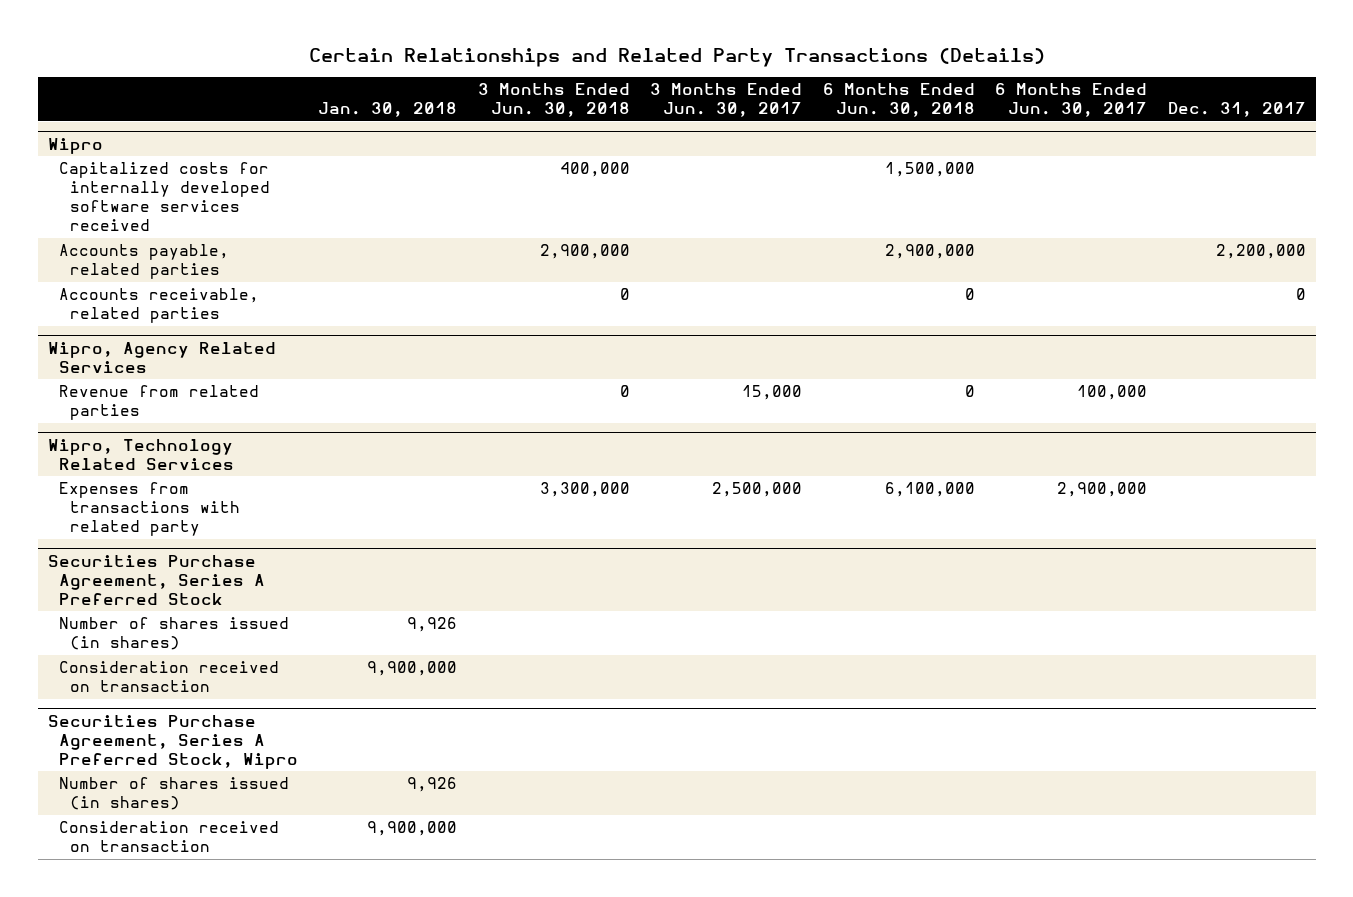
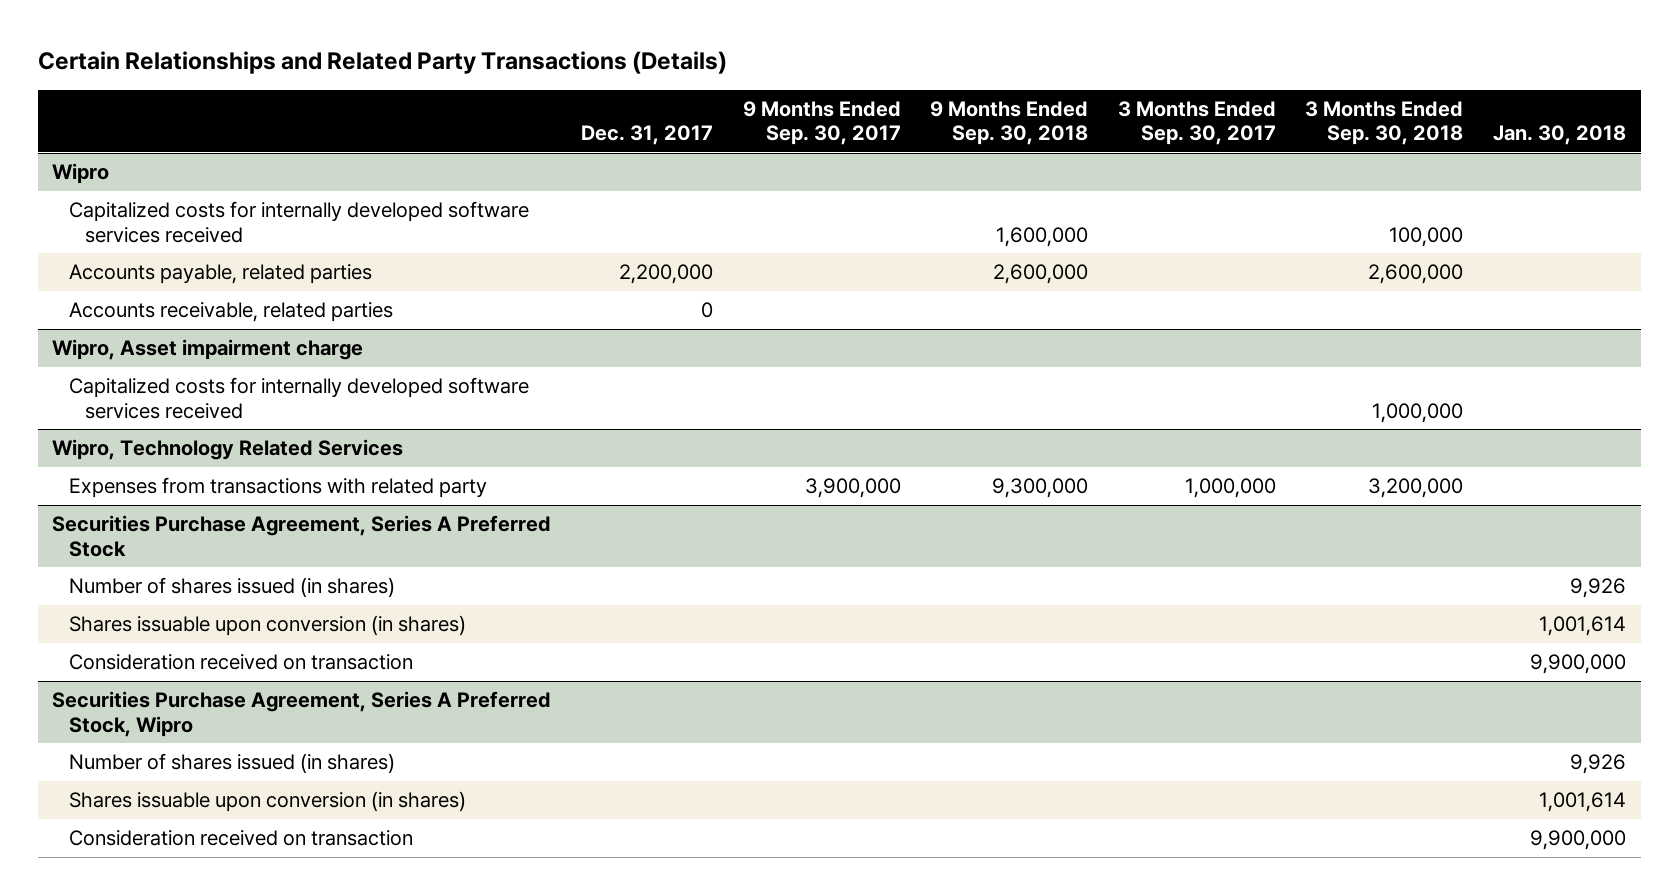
[477,83,630,118] 3 Months Ended Jun. 30, 2018 -> none
[650,83,803,118] 3 Months Ended Jun. 30, 2017 -> none
[822,83,975,118] 6 Months Ended Jun. 30, 2018 -> none
[995,83,1148,118] 6 Months Ended Jun. 30, 2017 -> none
none -> [742,100,901,146] 9 Months Ended Sep. 30, 2017
none -> [930,100,1089,146] 9 Months Ended Sep. 30, 2018
none -> [1117,100,1276,146] 3 Months Ended Sep. 30, 2017
none -> [1305,100,1464,146] 3 Months Ended Sep. 30, 2018
[47,341,276,373] Wipro, Agency Related Services -> none
[58,385,259,421] Revenue from related parties -> none
none -> [52,339,364,361] Wipro, Asset impairment charge
none -> [68,377,529,419] Capitalized costs for internally developed software services received
none -> [68,615,466,637] Shares issuable upon conversion (in shares)
none -> [68,791,466,813] Shares issuable upon conversion (in shares)

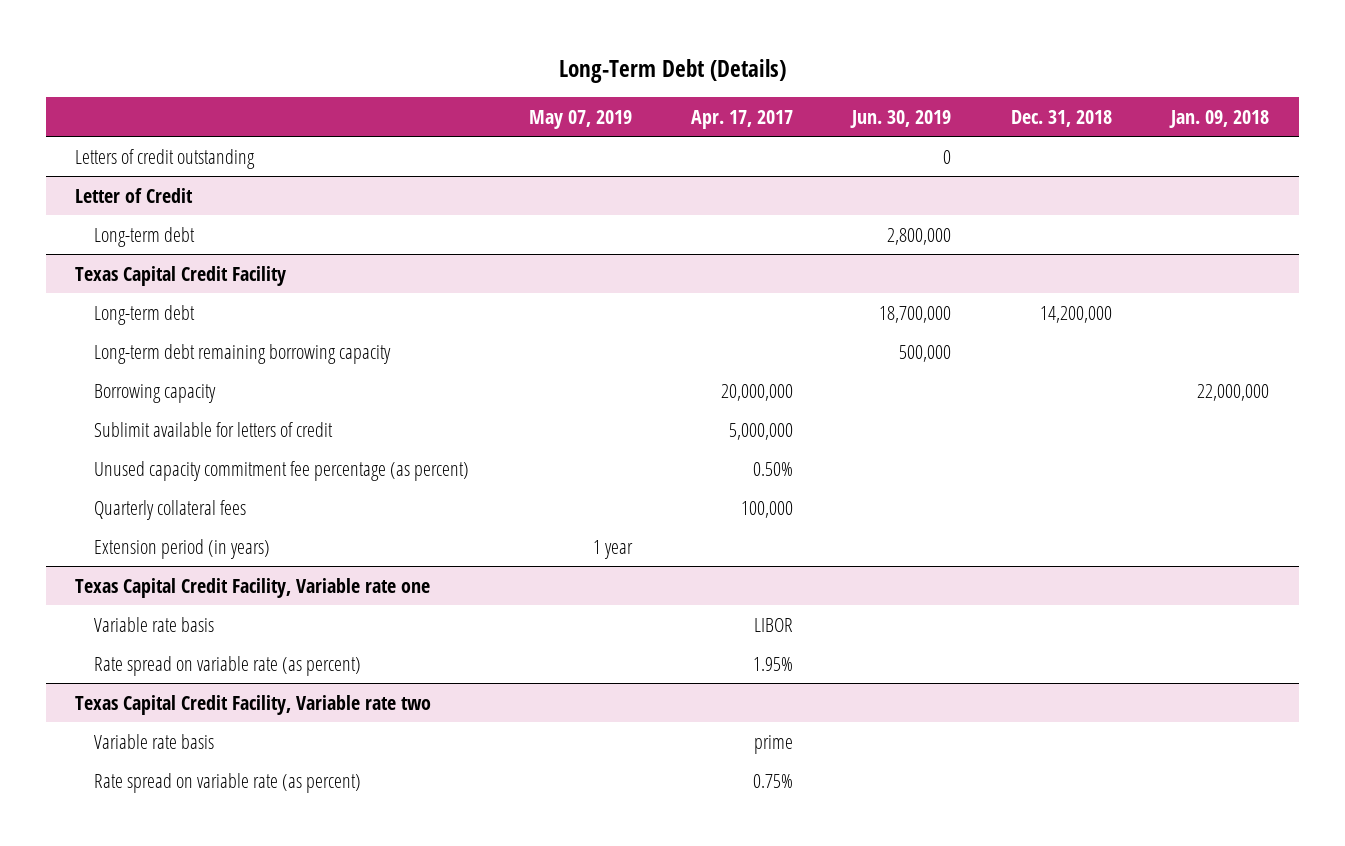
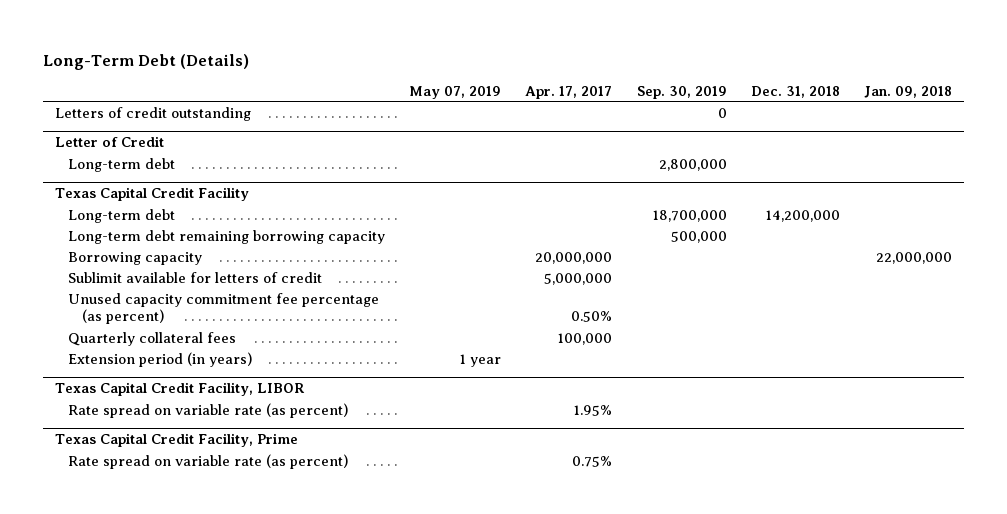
[850,109,952,128] Jun. 30, 2019 -> none
none -> [636,85,727,99] Sep. 30, 2019
[94,616,215,632] Variable rate basis -> none
[75,577,431,598] Texas Capital Credit Facility, Variable rate one -> [55,382,306,397] Texas Capital Credit Facility, LIBOR
[94,733,215,749] Variable rate basis -> none
[75,694,432,715] Texas Capital Credit Facility, Variable rate two -> [55,433,299,448] Texas Capital Credit Facility, Prime

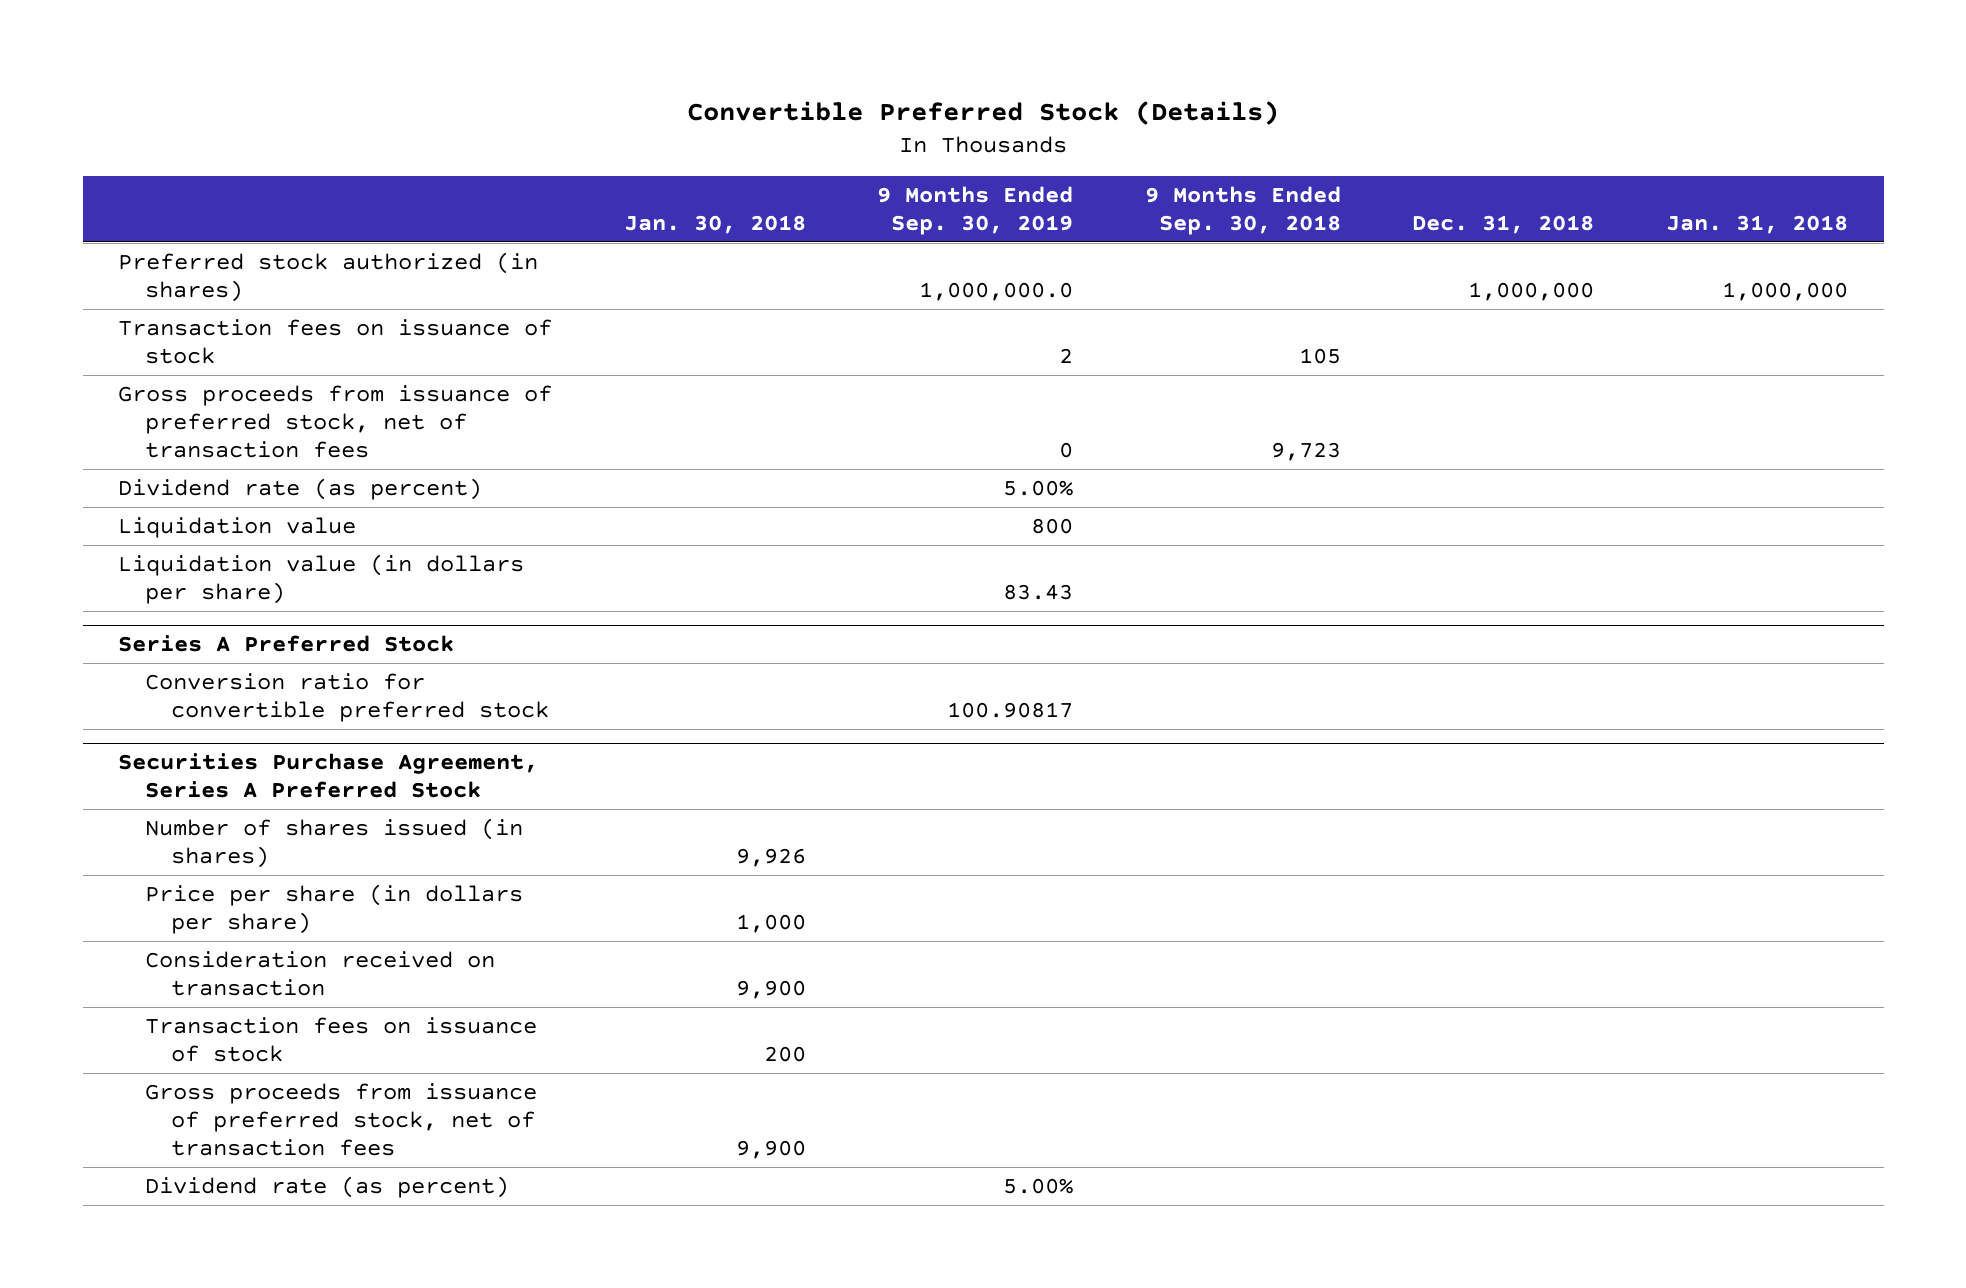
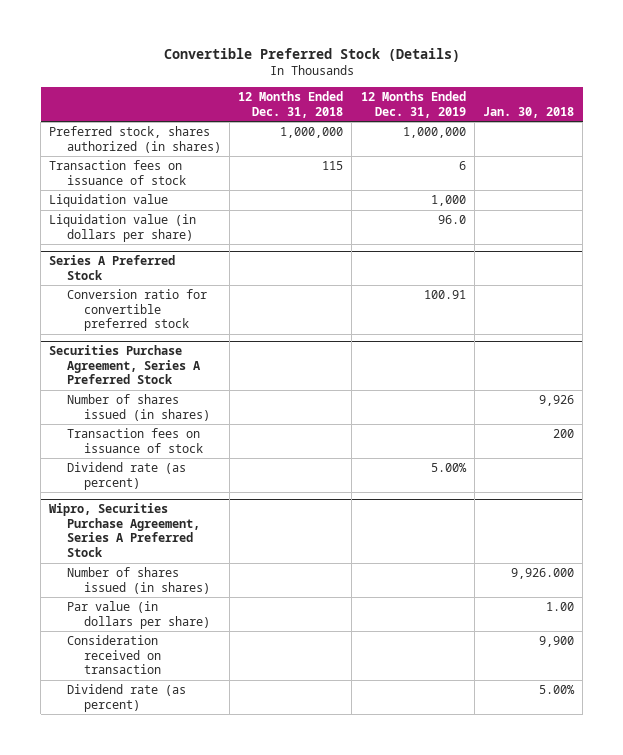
[877,185,1074,235] 9 Months Ended Sep. 30, 2019 -> none
[1144,185,1341,235] 9 Months Ended Sep. 30, 2018 -> none
[1412,214,1595,234] Dec. 31, 2018 -> none
[1665,214,1848,234] Jan. 31, 2018 -> none
none -> [238,91,344,118] 12 Months Ended Dec. 31, 2018
none -> [360,91,466,118] 12 Months Ended Dec. 31, 2019
[118,251,539,303] Preferred stock authorized (in shares) -> [49,126,221,153] Preferred stock, shares authorized (in shares)
[118,384,553,459] Gross proceeds from issuance of preferred stock, net of transaction fees -> none
[118,477,483,500] Dividend rate (as percent) -> none
[144,883,523,935] Price per share (in dollars per share) -> none
[144,950,495,997] Consideration received on transaction -> none
[144,1082,537,1157] Gross proceeds from issuance of preferred stock, net of transaction fees -> none
none -> [49,503,200,558] Wipro, Securities Purchase Agreement, Series A Preferred Stock
none -> [66,567,211,594] Number of shares issued (in shares)
none -> [66,601,211,629] Par value (in dollars per share)
none -> [66,635,162,675] Consideration received on transaction
none -> [66,684,186,712] Dividend rate (as percent)

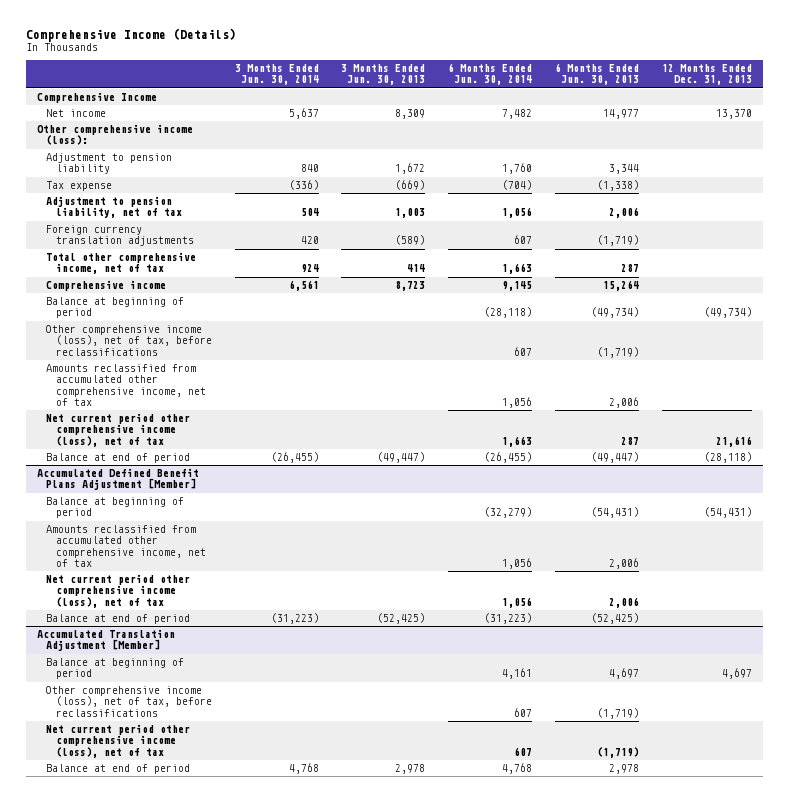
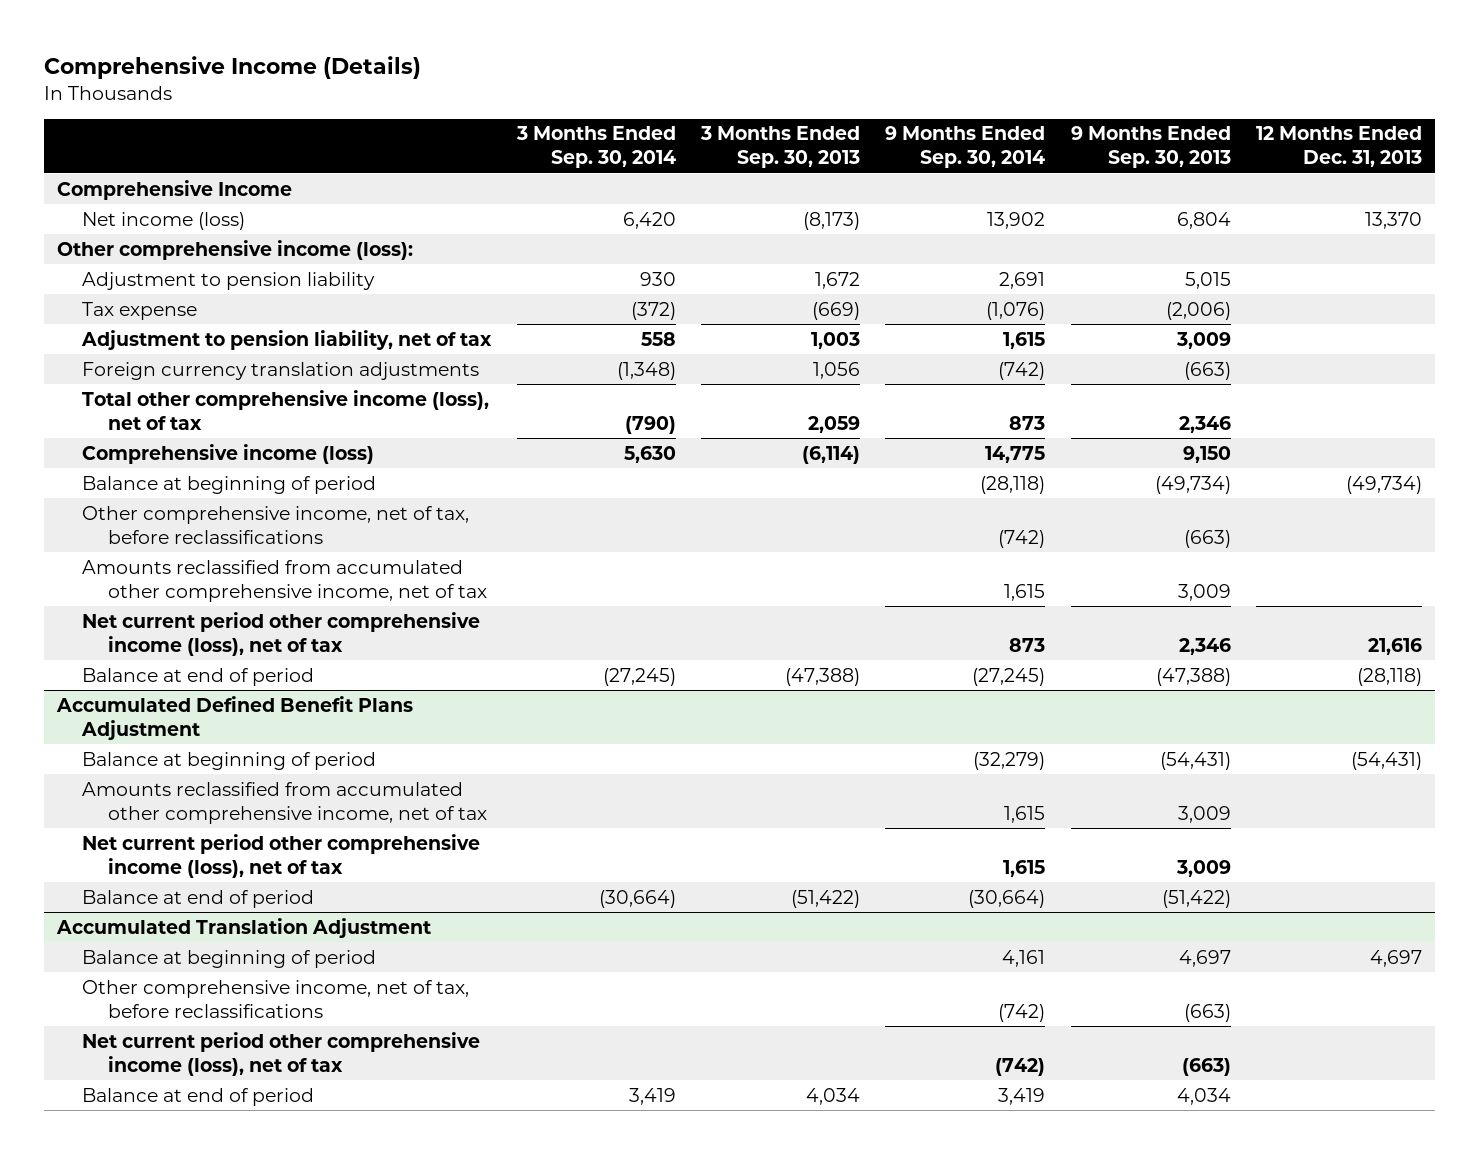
[234,64,319,86] 3 Months Ended Jun. 30, 2014 -> none
[341,64,426,86] 3 Months Ended Jun. 30, 2013 -> none
[448,63,533,86] 6 Months Ended Jun. 30, 2014 -> none
[554,63,639,86] 6 Months Ended Jun. 30, 2013 -> none
none -> [515,126,676,169] 3 Months Ended Sep. 30, 2014
none -> [700,126,861,169] 3 Months Ended Sep. 30, 2013
none -> [885,126,1046,169] 9 Months Ended Sep. 30, 2014
none -> [1070,126,1231,169] 9 Months Ended Sep. 30, 2013
[46,109,107,118] Net income -> [82,211,246,230] Net income (loss)
[46,252,197,275] Total other comprehensive income, net of tax -> [82,389,490,430] Total other comprehensive income (loss), net of tax
[46,280,167,292] Comprehensive income -> [82,443,375,464] Comprehensive income (loss)
[46,325,212,356] Other comprehensive income (loss), net of tax, before reclassifications -> [82,505,470,544] Other comprehensive income, net of tax, before reclassifications
[37,468,200,491] Accumulated Defined Benefit Plans Adjustment [Member] -> [55,695,413,740] Accumulated Defined Benefit Plans Adjustment
[37,629,176,652] Accumulated Translation Adjustment [Member] -> [55,917,431,938] Accumulated Translation Adjustment
[46,686,212,717] Other comprehensive income (loss), net of tax, before reclassifications -> [82,979,470,1018] Other comprehensive income, net of tax, before reclassifications

